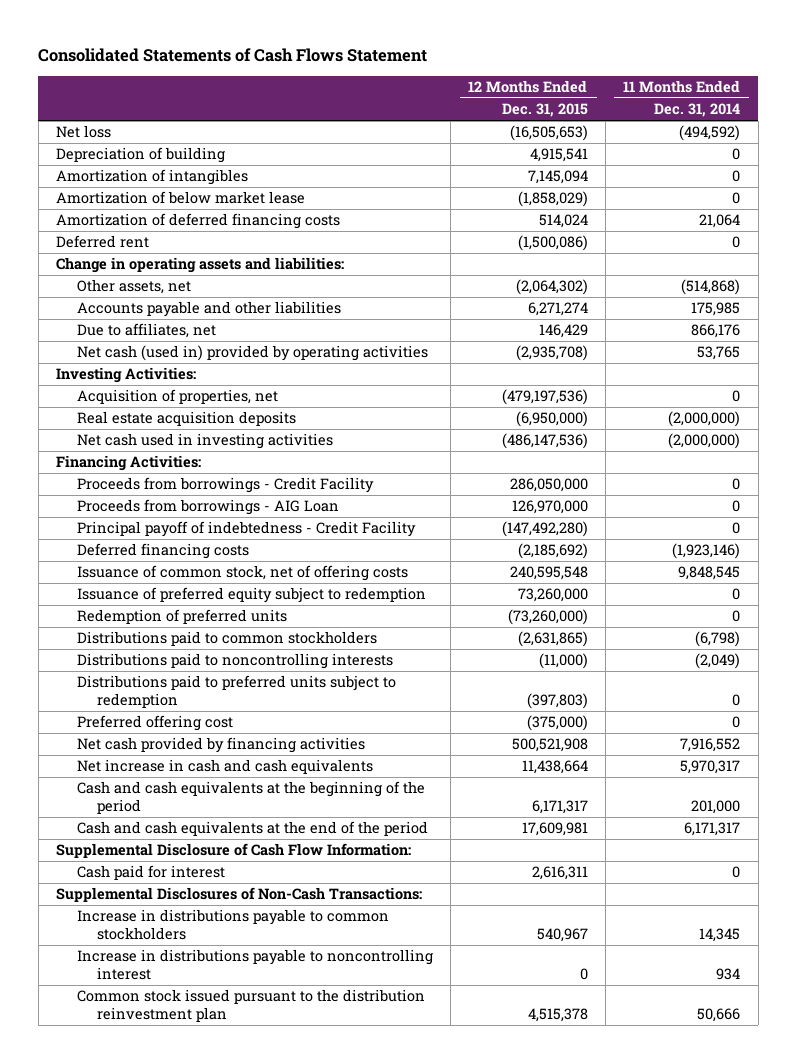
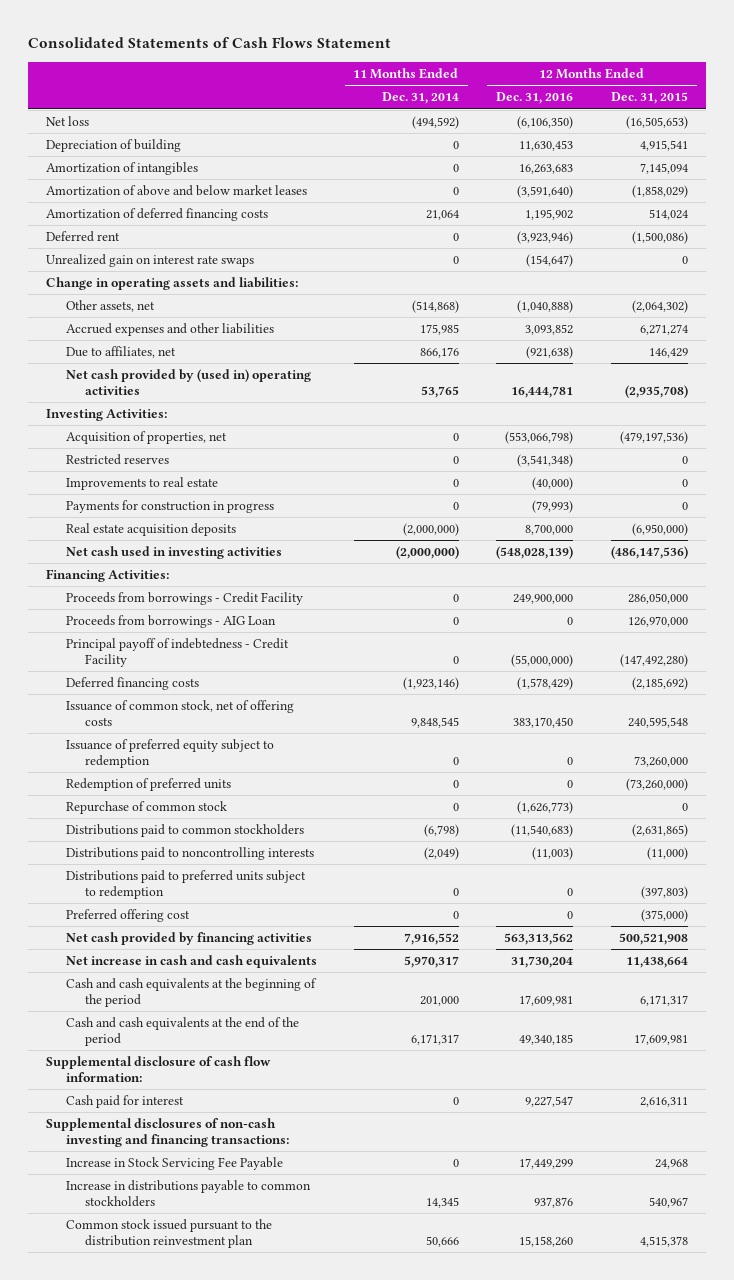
none -> [496,92,574,105] Dec. 31, 2016
[56,191,306,205] Amortization of below market lease -> [46,185,308,197] Amortization of above and below market leases
none -> [46,254,255,268] Unrealized gain on interest rate swaps
[76,301,341,318] Accounts payable and other liabilities -> [65,323,274,337] Accrued expenses and other liabilities
[76,345,428,362] Net cash (used in) provided by operating activities -> [65,369,311,395] Net cash provided by (used in) operating activities
none -> [65,454,169,466] Restricted reserves
none -> [65,477,218,491] Improvements to real estate
none -> [65,500,274,514] Payments for construction in progress
none -> [65,801,227,815] Repurchase of common stock
[56,843,412,859] Supplemental Disclosure of Cash Flow Information: -> [46,1056,272,1082] Supplemental disclosure of cash flow information:
[56,887,423,903] Supplemental Disclosures of Non-Cash Transactions: -> [46,1118,289,1147] Supplemental disclosures of non-cash investing and financing transactions:
none -> [65,1157,283,1171] Increase in Stock Servicing Fee Payable
[76,949,433,981] Increase in distributions payable to noncontrolling interest -> none

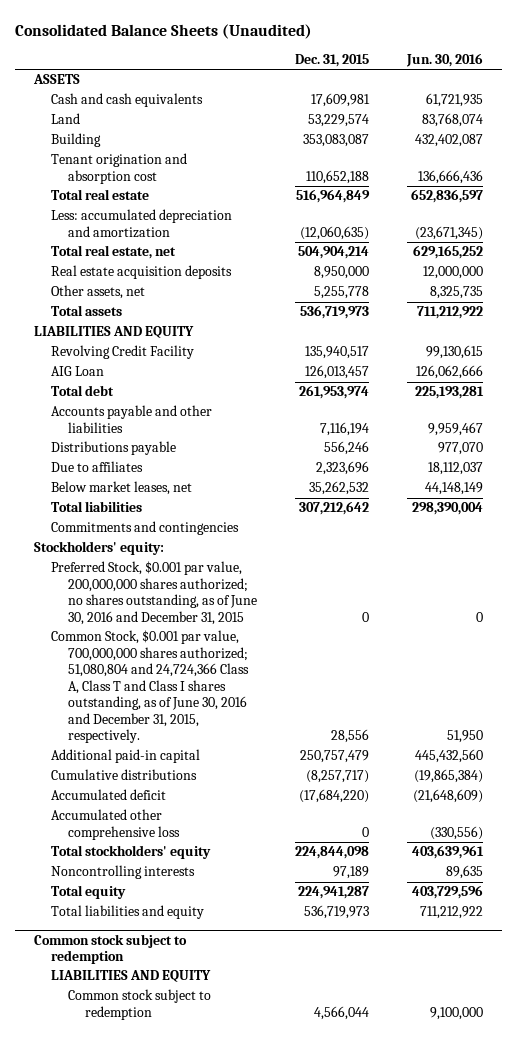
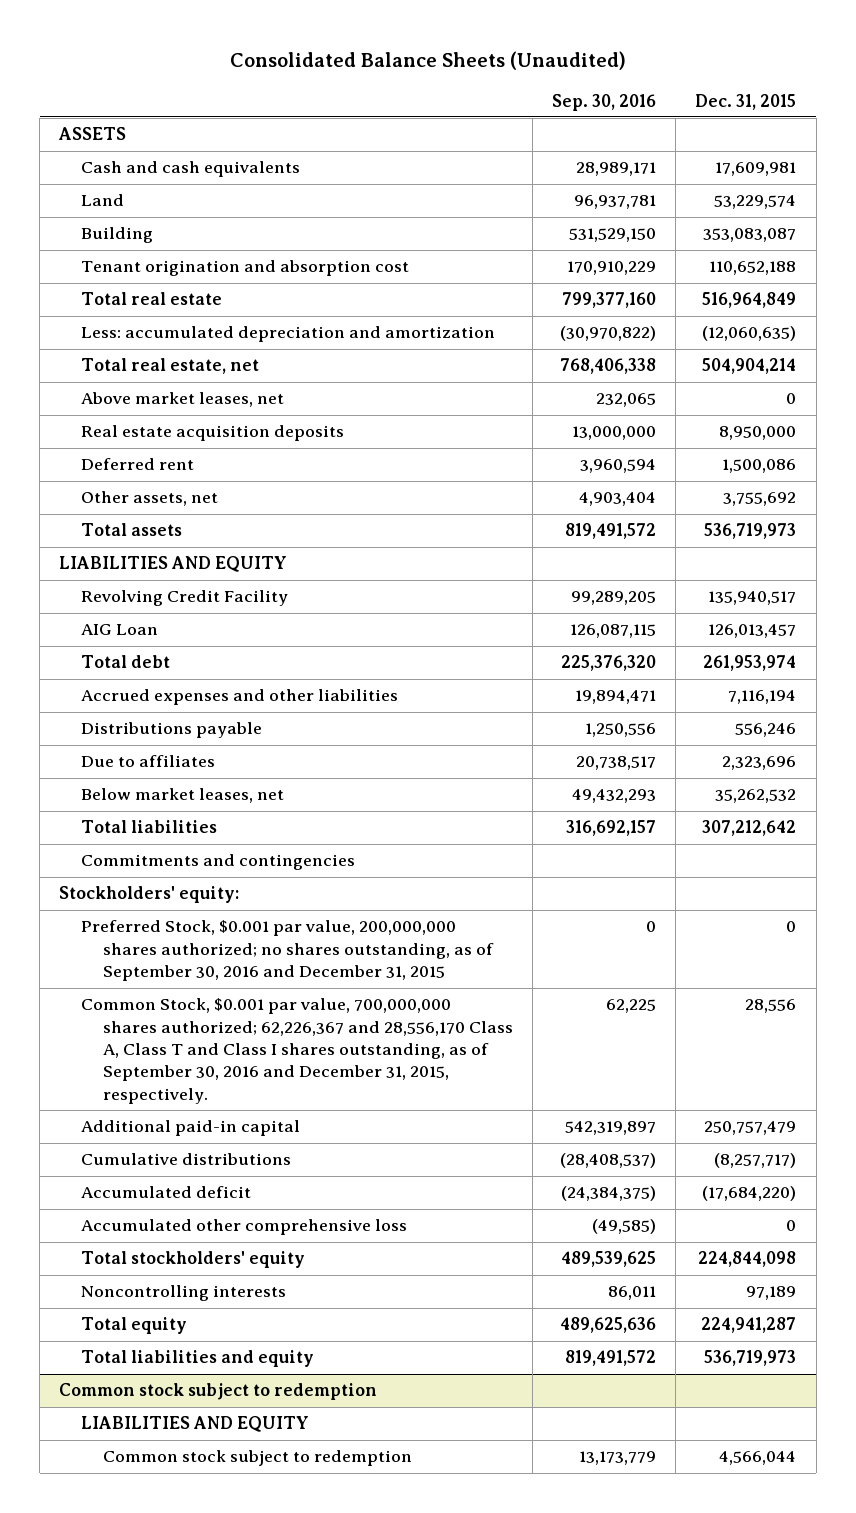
[406,53,484,68] Jun. 30, 2016 -> none
none -> [552,93,657,111] Sep. 30, 2016
none -> [80,392,284,408] Above market leases, net
none -> [80,458,194,471] Deferred rent
[314,286,370,300] 5,255,778 -> [723,492,797,507] 3,755,692
[51,405,213,433] Accounts payable and other liabilities -> [80,689,398,706] Accrued expenses and other liabilities
[51,561,258,625] Preferred Stock, $0.001 par value, 200,000,000 shares authorized; no shares outstanding, as of June 30, 2016 and December 31, 2015 -> [80,920,494,982] Preferred Stock, $0.001 par value, 200,000,000 shares authorized; no shares outstanding, as of September 30, 2016 and December 31, 2015
[51,630,250,744] Common Stock, $0.001 par value, 700,000,000 shares authorized; 51,080,804 and 24,724,366 Class A, Class T and Class I shares outstanding, as of June 30, 2016 and December 31, 2015, respectively. -> [80,998,513,1104] Common Stock, $0.001 par value, 700,000,000 shares authorized; 62,226,367 and 28,556,170 Class A, Class T and Class I shares outstanding, as of September 30, 2016 and December 31, 2015, respectively.

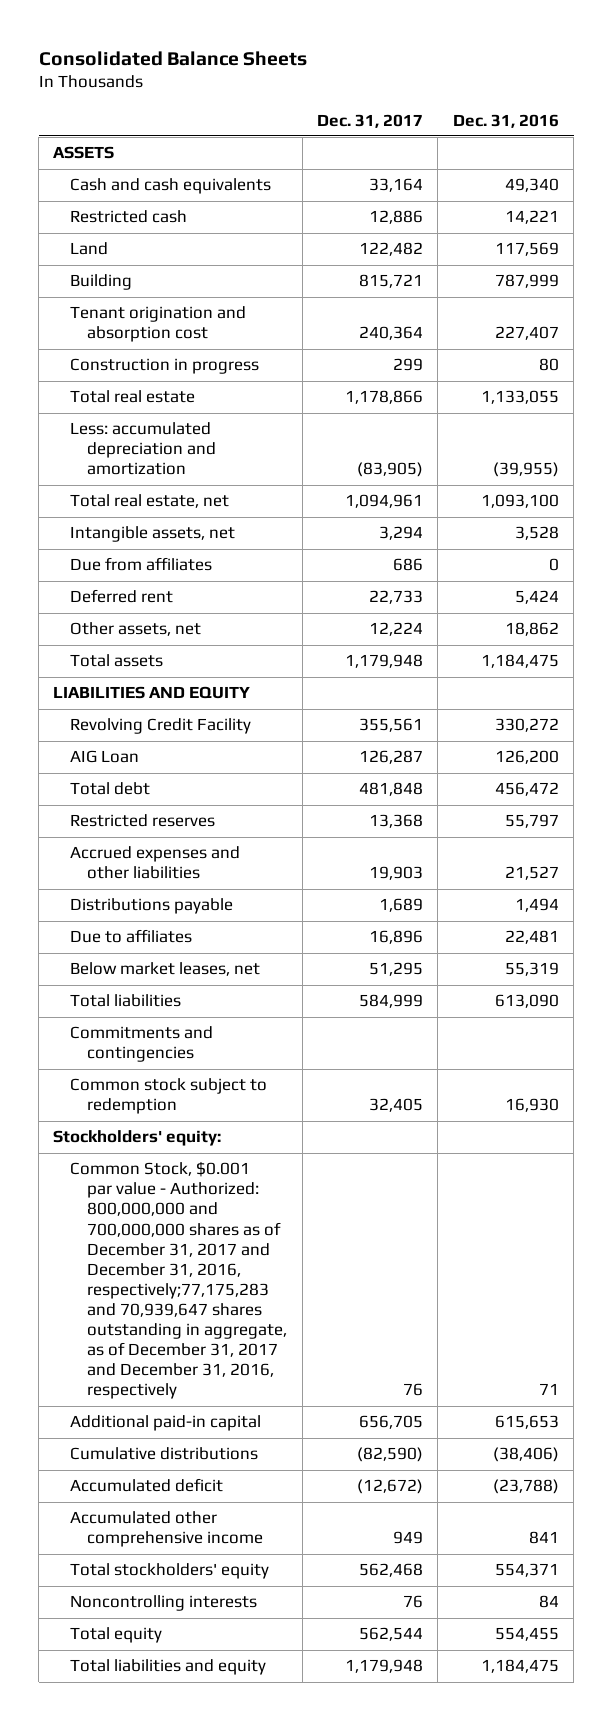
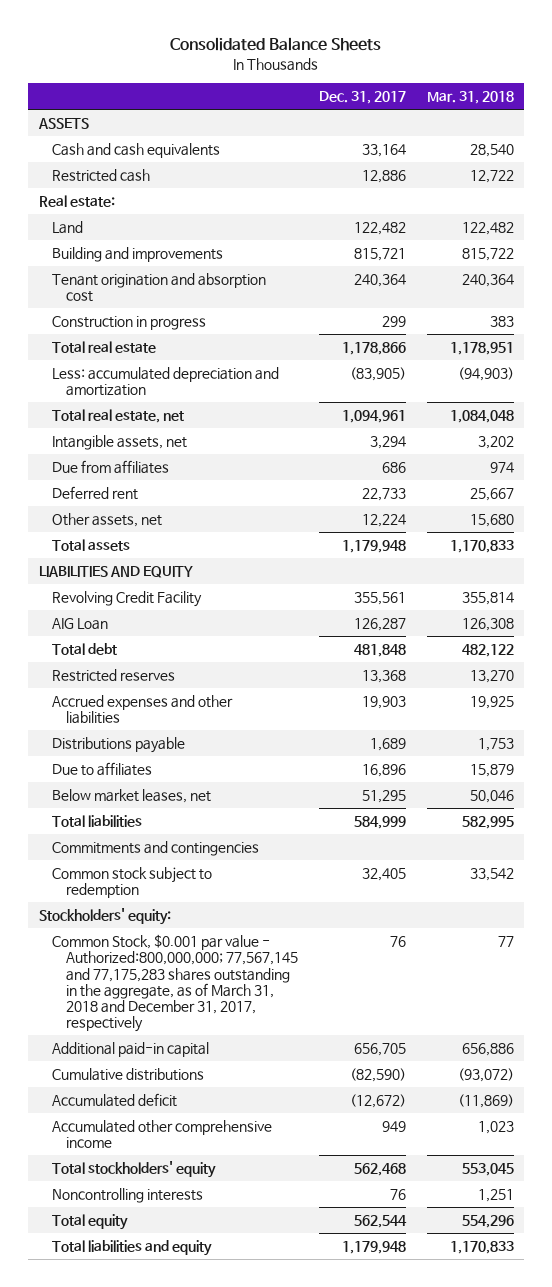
[452,113,559,128] Dec. 31, 2016 -> none
none -> [426,91,514,105] Mar. 31, 2018
none -> [38,195,115,208] Real estate:
[70,274,133,291] Building -> [52,247,224,263] Building and improvements
[70,1161,288,1400] Common Stock, $0.001 par value - Authorized: 800,000,000 and 700,000,000 shares as of December 31, 2017 and December 31, 2016, respectively;77,175,283 and 70,939,647 shares outstanding in aggregate, as of December 31, 2017 and December 31, 2016, respectively -> [52,934,299,1033] Common Stock, $0.001 par value - Authorized:800,000,000; 77,567,145 and 77,175,283 shares outstanding in the aggregate, as of March 31, 2018 and December 31, 2017, respectively

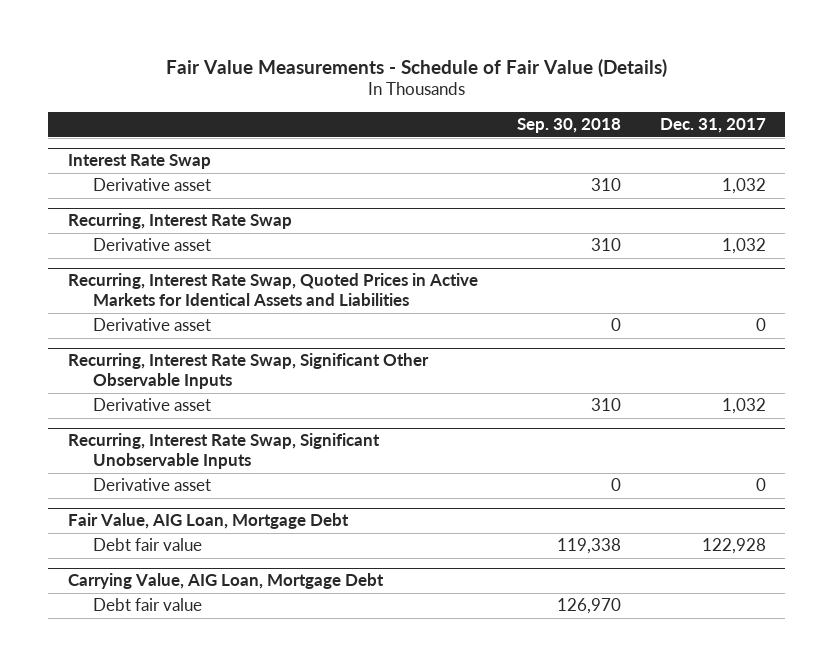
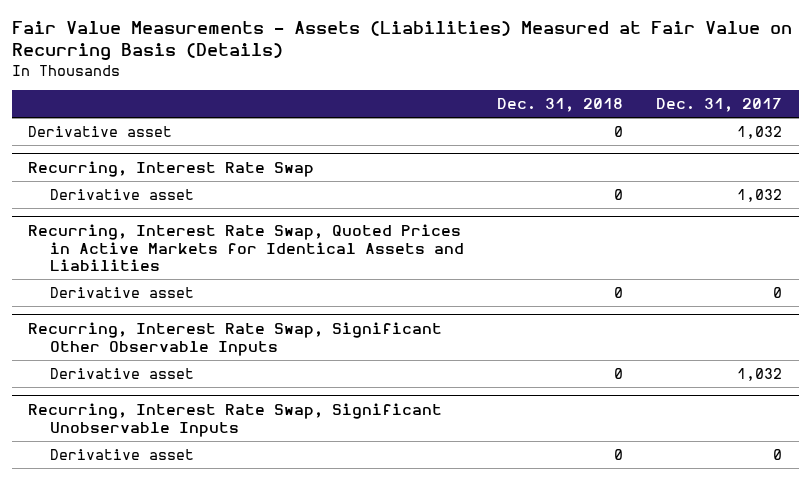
[165,58,667,77] Fair Value Measurements - Schedule of Fair Value (Details) -> [11,21,792,61] Fair Value Measurements - Assets (Liabilities) Measured at Fair Value on Recurring Basis (Details)
[516,118,621,134] Sep. 30, 2018 -> none
none -> [497,98,624,113] Dec. 31, 2018
[67,154,211,170] Interest Rate Swap -> none
[67,513,349,530] Fair Value, AIG Loan, Mortgage Debt -> none
[93,538,203,552] Debt fair value -> none
[67,573,384,590] Carrying Value, AIG Loan, Mortgage Debt -> none
[93,598,203,612] Debt fair value -> none

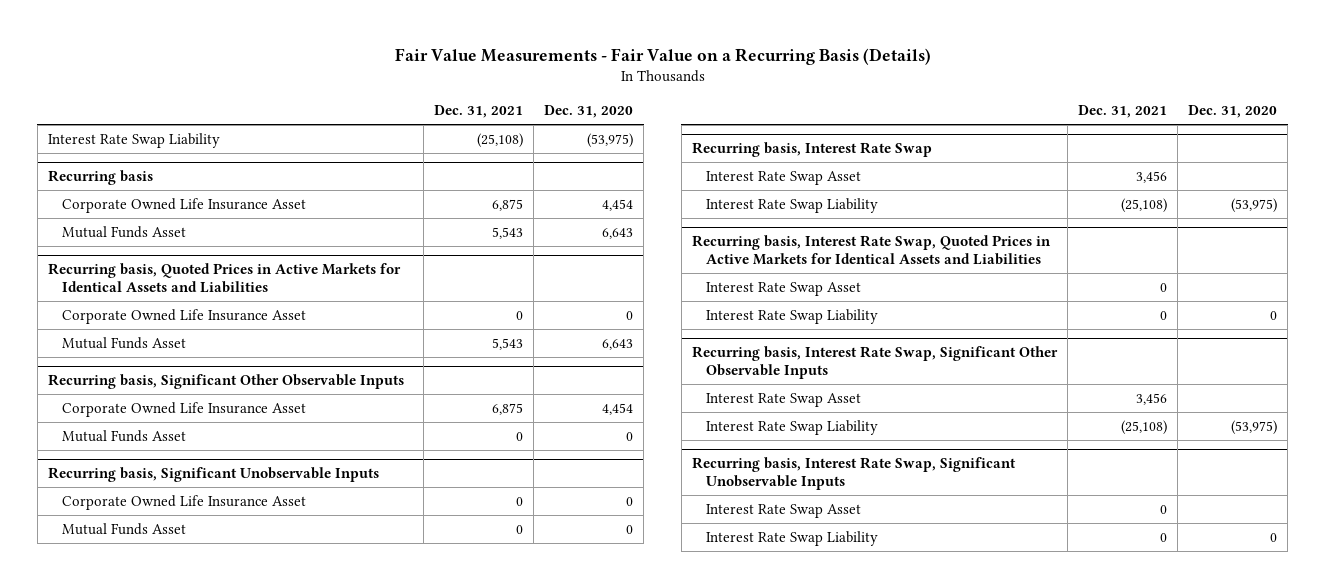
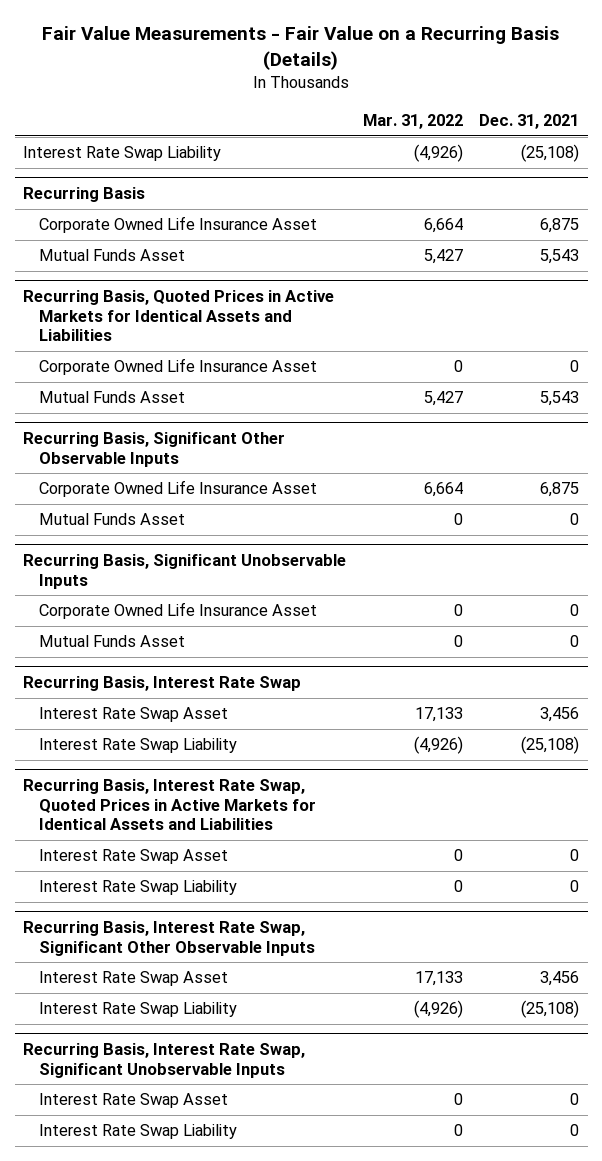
[544,105,634,119] Dec. 31, 2020 -> none
none -> [362,114,463,130] Mar. 31, 2022
[47,170,153,186] Recurring basis -> [22,187,145,203] Recurring Basis
[47,263,401,294] Recurring basis, Quoted Prices in Active Markets for Identical Assets and Liabilities -> [22,290,334,342] Recurring Basis, Quoted Prices in Active Markets for Identical Assets and Liabilities
[47,374,404,390] Recurring basis, Significant Other Observable Inputs -> [22,432,285,467] Recurring Basis, Significant Other Observable Inputs
[47,467,379,483] Recurring basis, Significant Unobservable Inputs -> [22,554,346,589] Recurring Basis, Significant Unobservable Inputs
[691,142,932,158] Recurring basis, Interest Rate Swap -> [22,676,301,692] Recurring Basis, Interest Rate Swap
[691,235,1051,266] Recurring basis, Interest Rate Swap, Quoted Prices in Active Markets for Identical Assets and Liabilities -> [22,779,317,831] Recurring Basis, Interest Rate Swap, Quoted Prices in Active Markets for Identical Assets and Liabilities
[691,346,1058,380] Recurring basis, Interest Rate Swap, Significant Other Observable Inputs -> [22,921,316,956] Recurring Basis, Interest Rate Swap, Significant Other Observable Inputs
[691,457,1016,491] Recurring basis, Interest Rate Swap, Significant Unobservable Inputs -> [22,1043,305,1078] Recurring Basis, Interest Rate Swap, Significant Unobservable Inputs

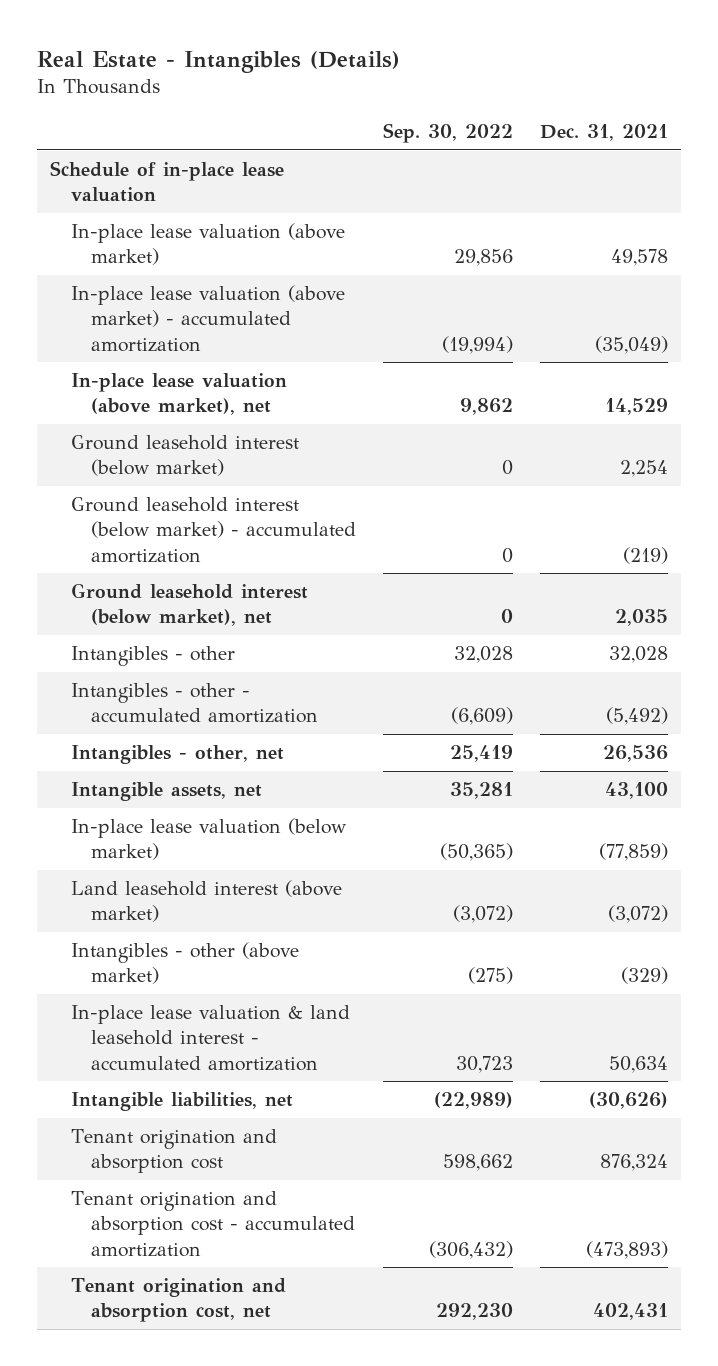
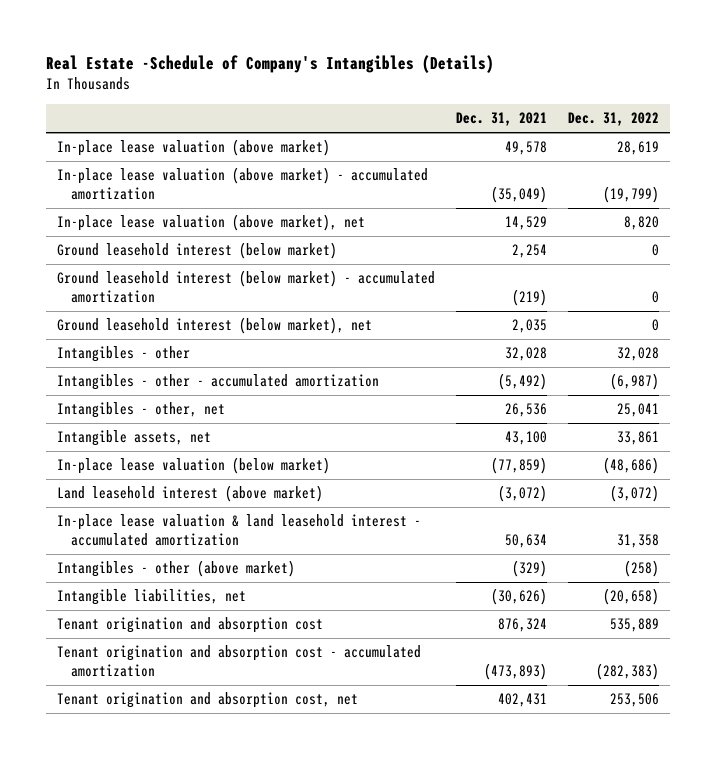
[36,50,400,73] Real Estate - Intangibles (Details) -> [46,55,495,74] Real Estate -Schedule of Company's Intangibles (Details)
[382,123,513,144] Sep. 30, 2022 -> none
none -> [568,112,660,127] Dec. 31, 2022
[49,161,284,203] Schedule of in-place lease valuation -> none
[70,942,299,985] Intangibles - other (above market) -> [56,560,295,578] Intangibles - other (above market)

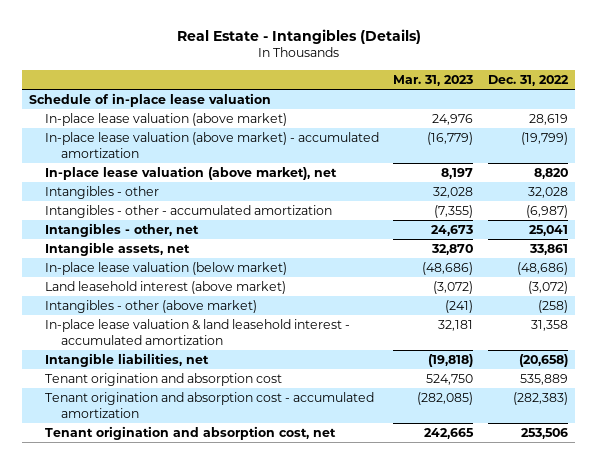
[46,55,495,74] Real Estate -Schedule of Company's Intangibles (Details) -> [176,28,421,44] Real Estate - Intangibles (Details)
[456,112,548,127] Dec. 31, 2021 -> none
none -> [393,74,474,86] Mar. 31, 2023
none -> [29,93,272,108] Schedule of in-place lease valuation
[56,242,337,260] Ground leasehold interest (below market) -> none
[56,270,435,304] Ground leasehold interest (below market) - accumulated amortization -> none
[56,317,372,335] Ground leasehold interest (below market), net -> none
[56,514,421,547] In-place lease valuation & land leasehold interest - accumulated amortization -> [44,319,350,345] In-place lease valuation & land leasehold interest - accumulated amortization

